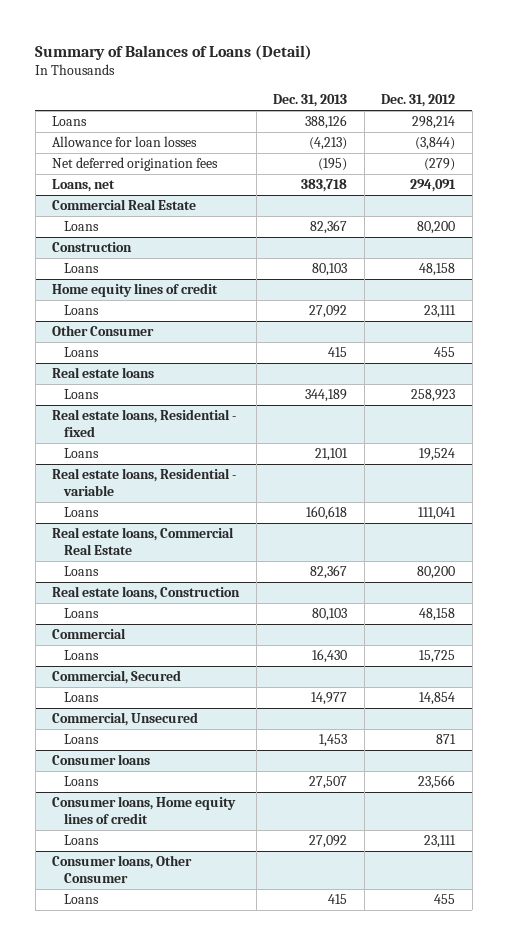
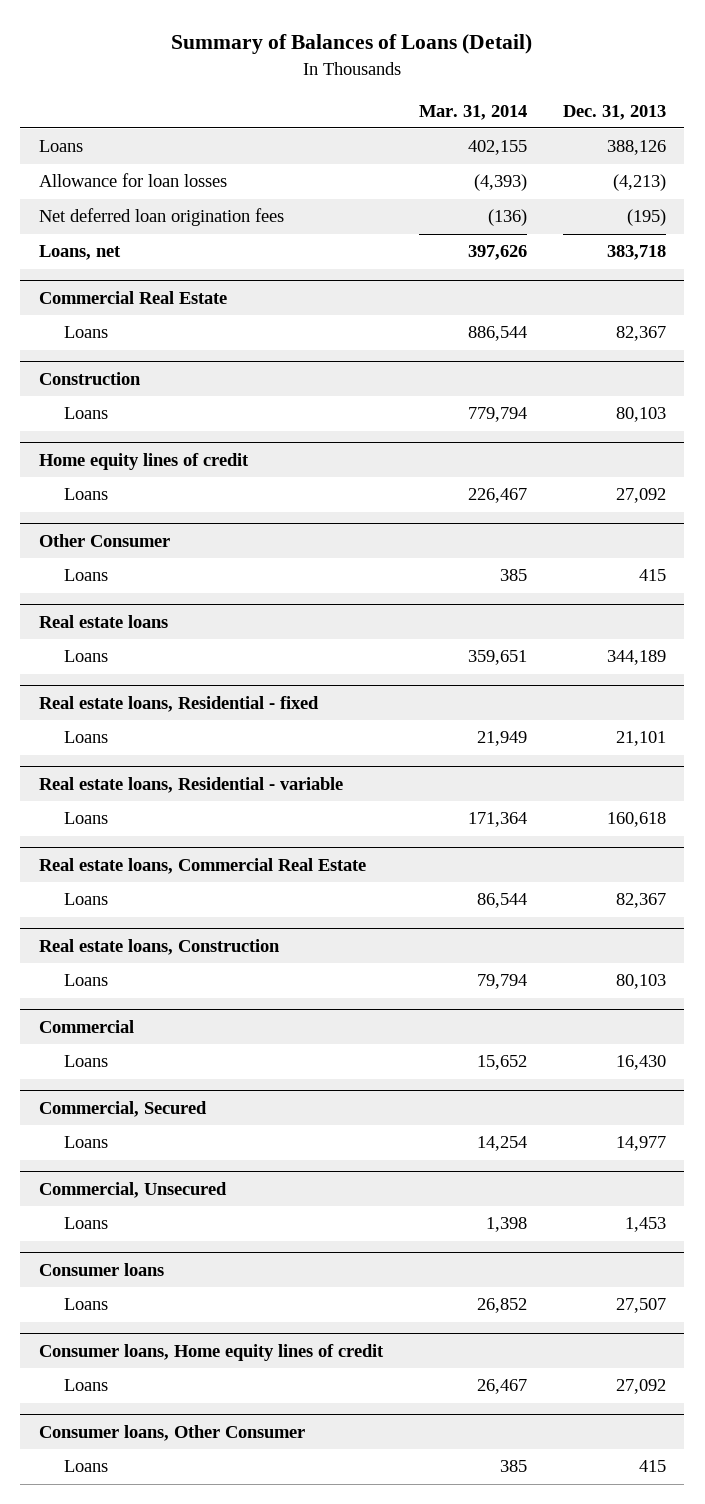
[381,94,456,108] Dec. 31, 2012 -> none
none -> [418,104,527,120] Mar. 31, 2014
[52,157,219,172] Net deferred origination fees -> [38,208,284,227] Net deferred loan origination fees

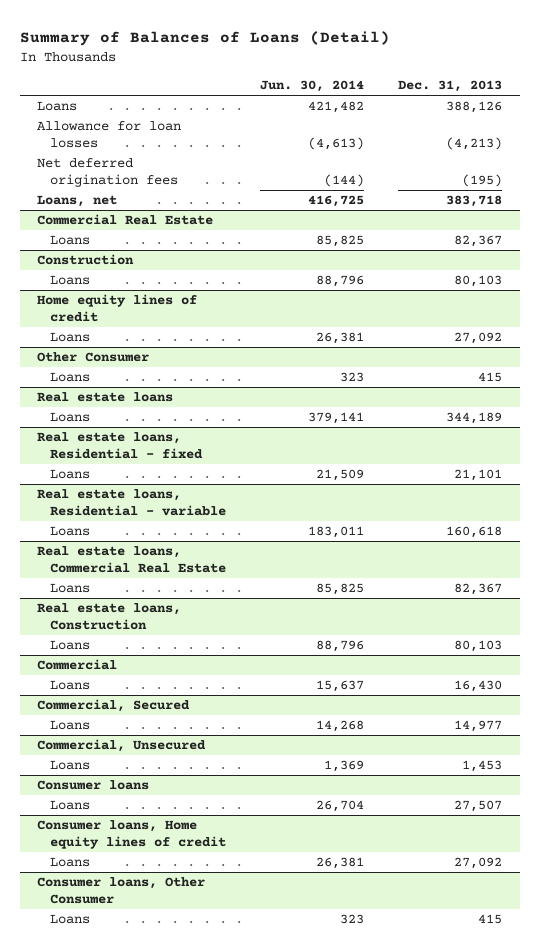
[418,104,527,120] Mar. 31, 2014 -> none
none -> [260,80,365,93] Jun. 30, 2014
[38,208,284,227] Net deferred loan origination fees -> [37,158,178,187] Net deferred origination fees

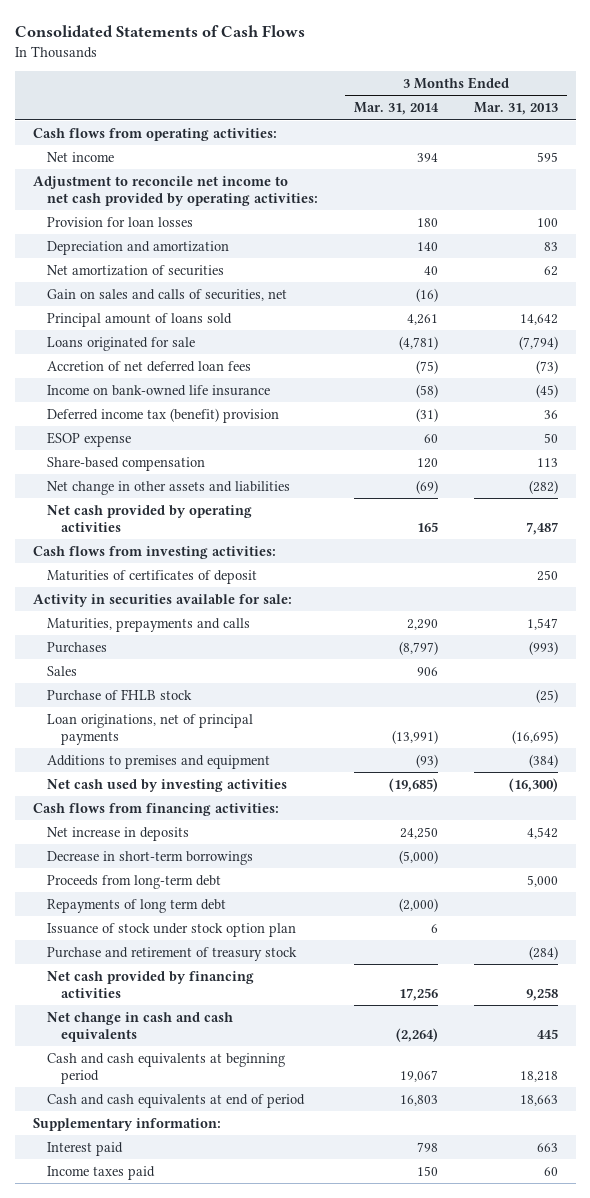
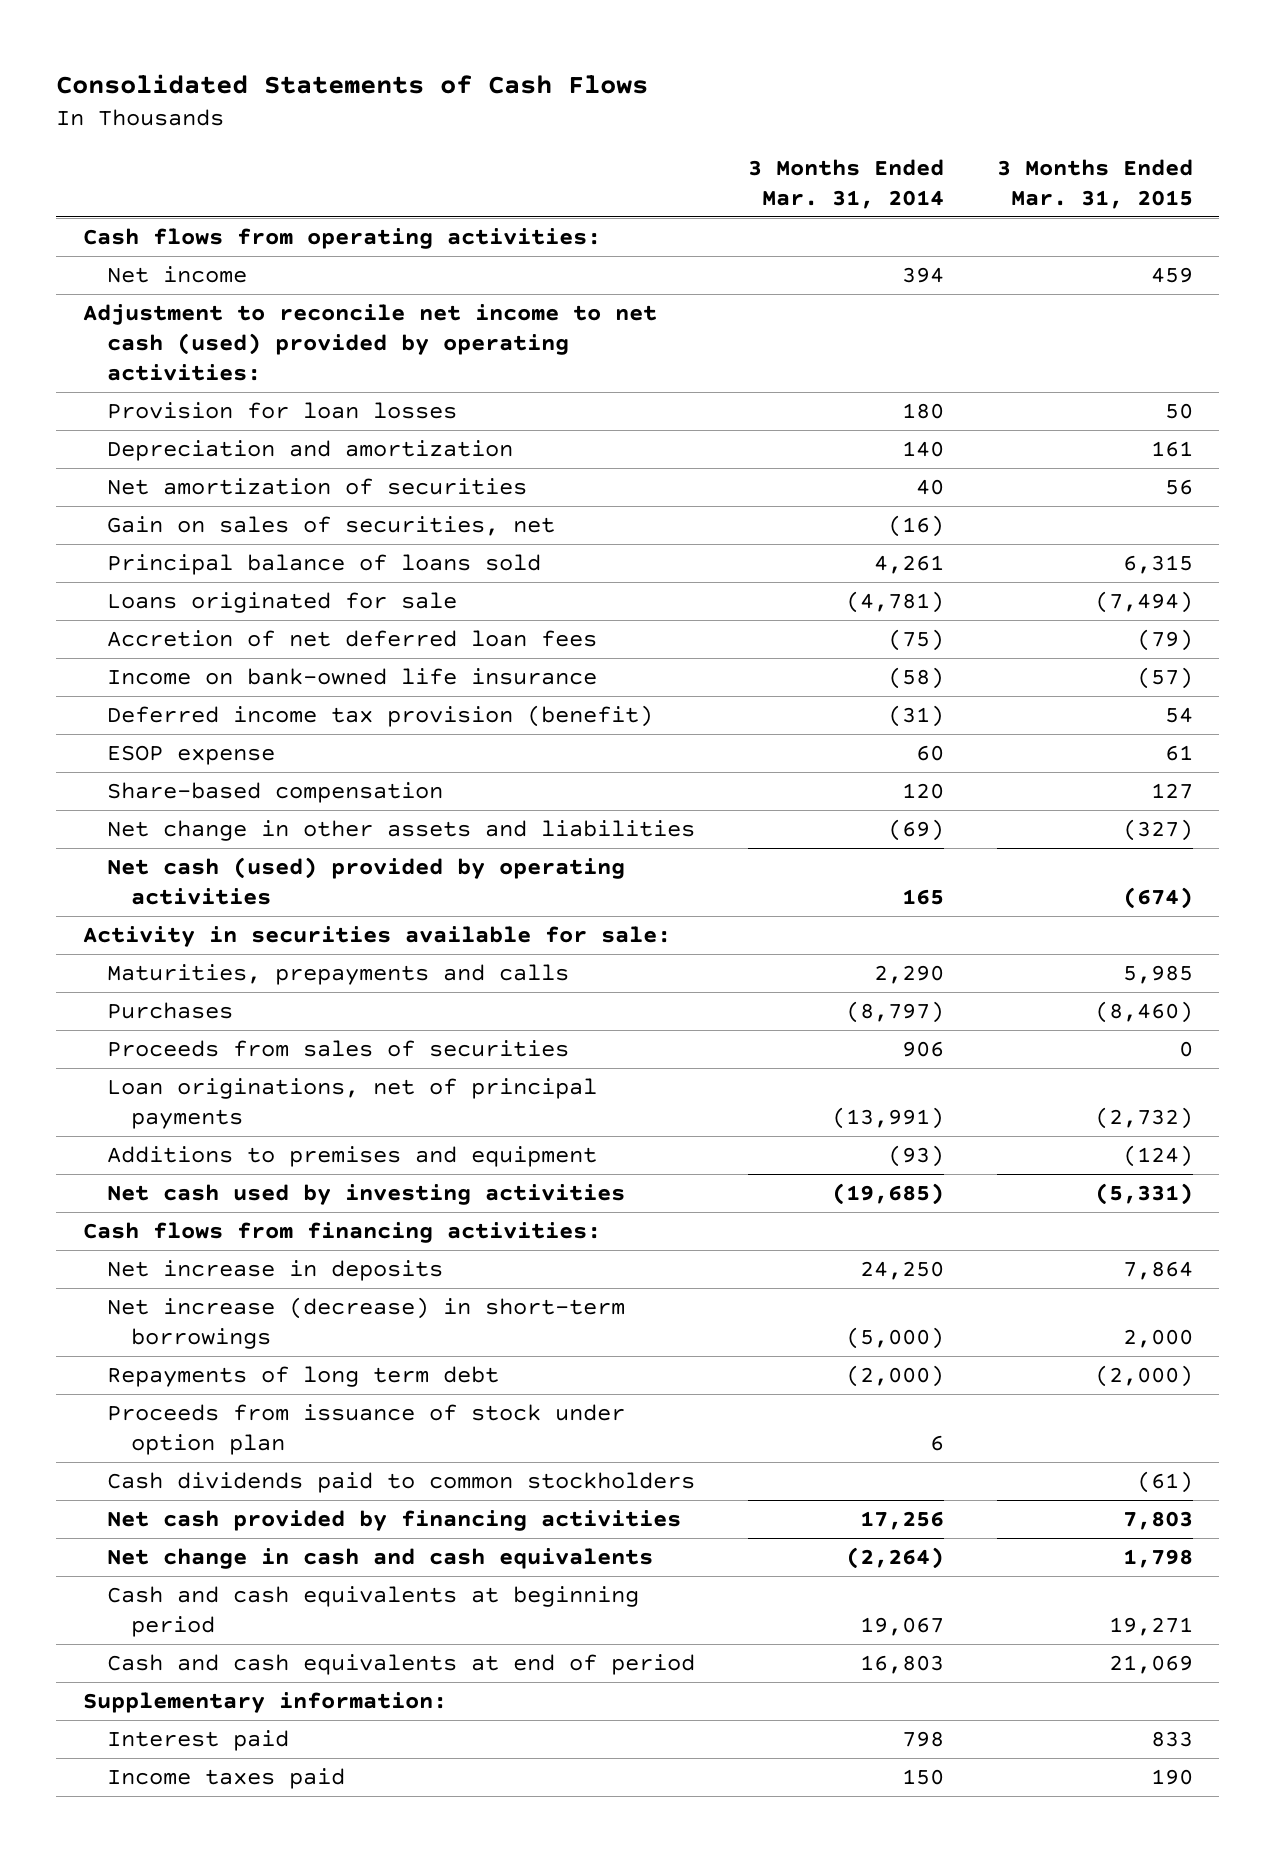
[473,102,558,116] Mar. 31, 2013 -> none
none -> [996,159,1193,210] 3 Months Ended Mar. 31, 2015
[32,175,318,206] Adjustment to reconcile net income to net cash provided by operating activities: -> [82,303,657,381] Adjustment to reconcile net income to net cash (used) provided by operating activities:
[46,288,287,301] Gain on sales and calls of securities, net -> [106,515,555,536] Gain on sales of securities, net
[46,312,232,327] Principal amount of loans sold -> [106,553,541,575] Principal balance of loans sold
[46,407,279,423] Deferred income tax (benefit) provision -> [106,704,653,727] Deferred income tax provision (benefit)
[32,545,276,559] Cash flows from investing activities: -> none
[46,569,257,584] Maturities of certificates of deposit -> none
[46,504,252,532] Net cash provided by operating activities -> [106,856,625,905] Net cash (used) provided by operating activities
[46,665,77,676] Sales -> none
[46,688,192,701] Purchase of FHLB stock -> none
none -> [106,1039,569,1057] Proceeds from sales of securities
[46,874,221,889] Proceeds from long-term debt -> none
[46,850,253,865] Decrease in short-term borrowings -> [106,1296,625,1349] Net increase (decrease) in short-term borrowings
[46,946,297,961] Purchase and retirement of treasury stock -> none
[46,922,296,937] Issuance of stock under stock option plan -> [106,1403,625,1455] Proceeds from issuance of stock under option plan
none -> [106,1471,695,1493] Cash dividends paid to common stockholders

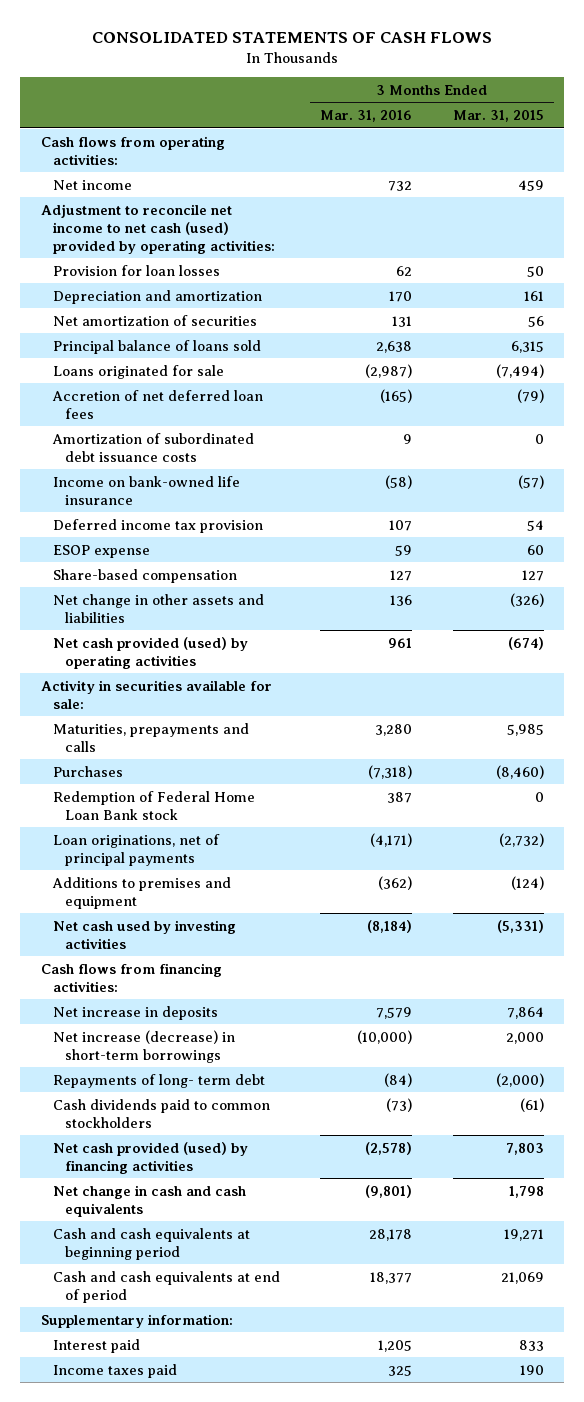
[56,74,649,95] Consolidated Statements of Cash Flows -> [92,31,493,43] CONSOLIDATED STATEMENTS OF CASH FLOWS
[747,159,944,210] 3 Months Ended Mar. 31, 2014 -> none
none -> [320,110,413,123] Mar. 31, 2016
[106,515,555,536] Gain on sales of securities, net -> none
none -> [51,432,254,462] Amortization of subordinated debt issuance costs
[106,704,653,727] Deferred income tax provision (benefit) -> [52,518,263,533] Deferred income tax provision
[1164,744,1193,761] 61 -> [526,544,544,555] 60
[1122,818,1193,841] (327) -> [509,592,544,607] (326)
[106,856,625,905] Net cash (used) provided by operating activities -> [52,636,248,669] Net cash provided (used) by operating activities
[106,1039,569,1057] Proceeds from sales of securities -> none
none -> [52,790,255,820] Redemption of Federal Home Loan Bank stock
[106,1403,625,1455] Proceeds from issuance of stock under option plan -> none
[106,1365,499,1387] Repayments of long term debt -> [52,1073,265,1088] Repayments of long- term debt
[106,1509,681,1531] Net cash provided by financing activities -> [52,1141,248,1174] Net cash provided (used) by financing activities

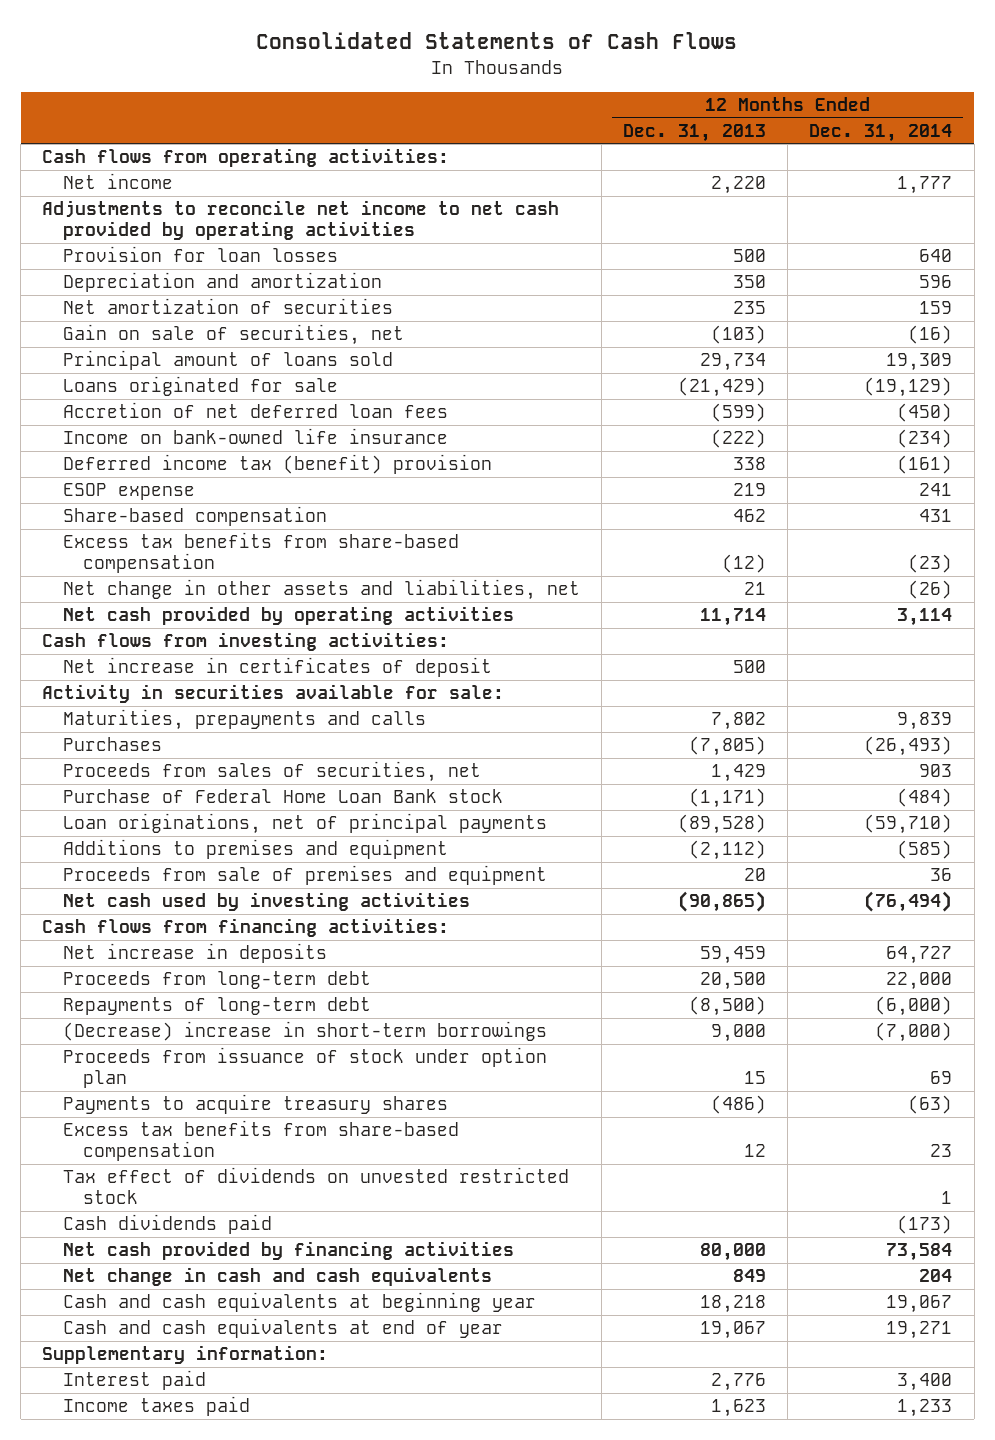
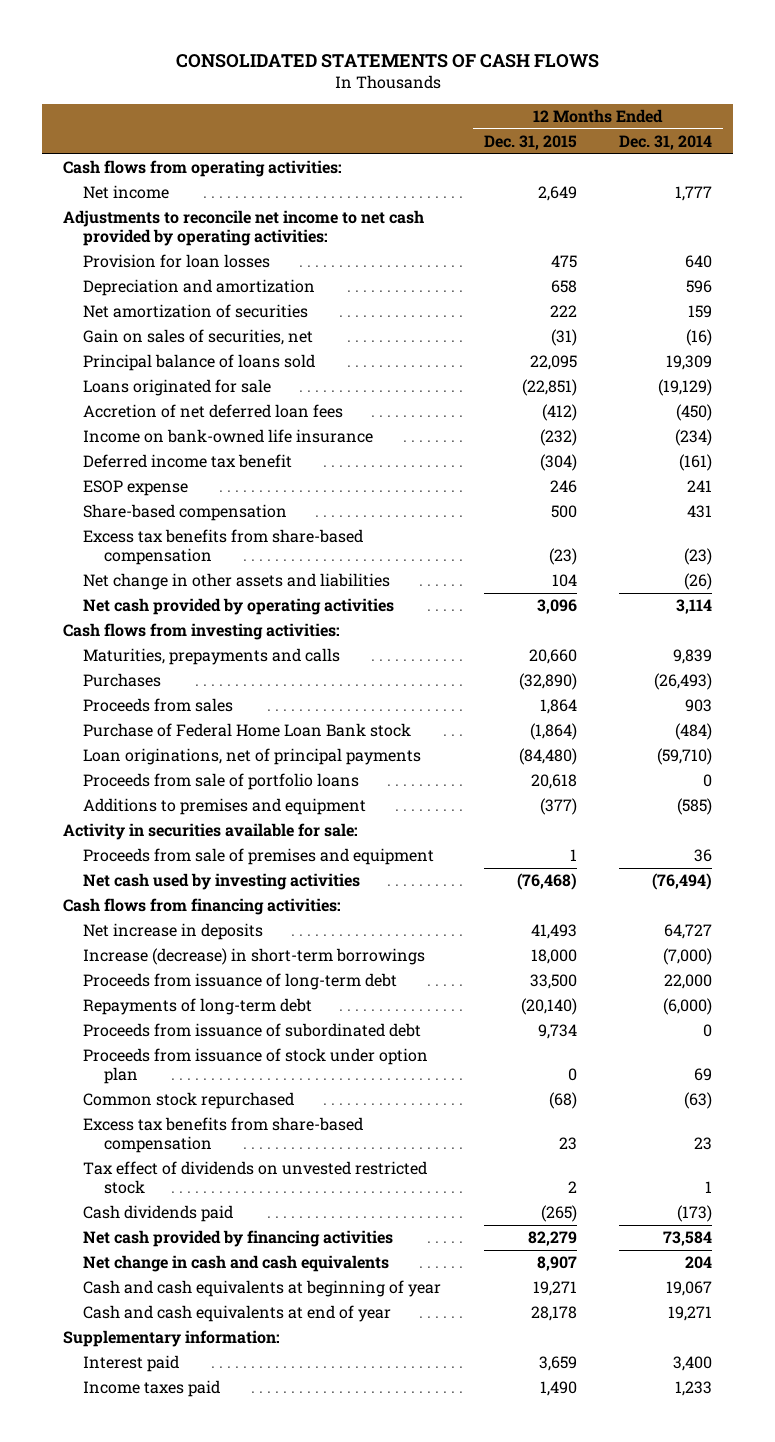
[256,32,738,50] Consolidated Statements of Cash Flows -> [175,53,599,68] CONSOLIDATED STATEMENTS OF CASH FLOWS
[622,123,766,142] Dec. 31, 2013 -> none
none -> [483,134,577,150] Dec. 31, 2015
[42,200,560,241] Adjustments to reconcile net income to net cash provided by operating activities -> [63,210,425,246] Adjustments to reconcile net income to net cash provided by operating activities:
[62,324,404,346] Gain on sale of securities, net -> [83,329,314,346] Gain on sales of securities, net
[62,350,393,371] Principal amount of loans sold -> [83,354,316,372] Principal balance of loans sold
[62,454,492,475] Deferred income tax (benefit) provision -> [83,454,293,469] Deferred income tax benefit
[62,579,580,601] Net change in other assets and liabilities, net -> [83,573,391,591] Net change in other assets and liabilities
[62,657,492,678] Net increase in certificates of deposit -> none
[62,761,481,783] Proceeds from sales of securities, net -> [83,698,234,713] Proceeds from sales
none -> [83,773,360,791] Proceeds from sale of portfolio loans
[42,684,505,704] Activity in securities available for sale: -> [63,823,359,841] Activity in securities available for sale:
none -> [83,948,426,966] Increase (decrease) in short-term borrowings
[62,971,371,990] Proceeds from long-term debt -> [83,973,398,991] Proceeds from issuance of long-term debt
[62,1021,547,1042] (Decrease) increase in short-term borrowings -> none
none -> [83,1023,422,1038] Proceeds from issuance of subordinated debt
[62,1094,448,1115] Payments to acquire treasury shares -> [83,1092,295,1110] Common stock repurchased
[62,1292,536,1313] Cash and cash equivalents at beginning year -> [83,1280,442,1298] Cash and cash equivalents at beginning of year

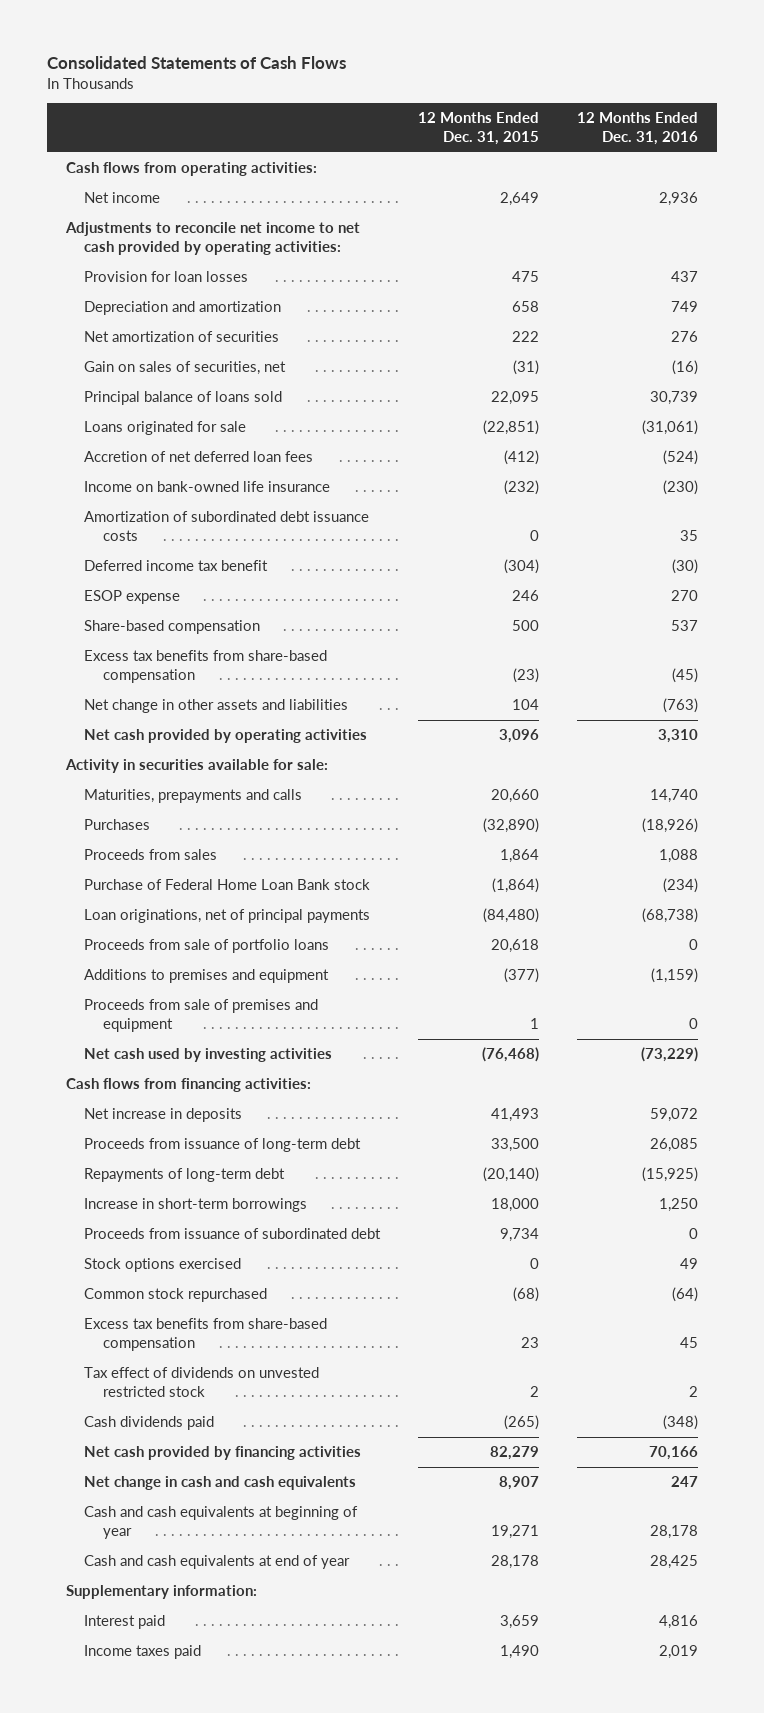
[175,53,599,68] CONSOLIDATED STATEMENTS OF CASH FLOWS -> [46,56,346,70] Consolidated Statements of Cash Flows
[618,134,712,150] Dec. 31, 2014 -> none
none -> [576,112,698,145] 12 Months Ended Dec. 31, 2016
none -> [84,511,370,541] Amortization of subordinated debt issuance costs
[63,623,341,641] Cash flows from investing activities: -> none
[63,823,359,841] Activity in securities available for sale: -> [64,759,328,774] Activity in securities available for sale:
[83,948,426,966] Increase (decrease) in short-term borrowings -> none
none -> [84,1198,308,1213] Increase in short-term borrowings
[83,1048,429,1084] Proceeds from issuance of stock under option plan -> [84,1258,242,1273] Stock options exercised

